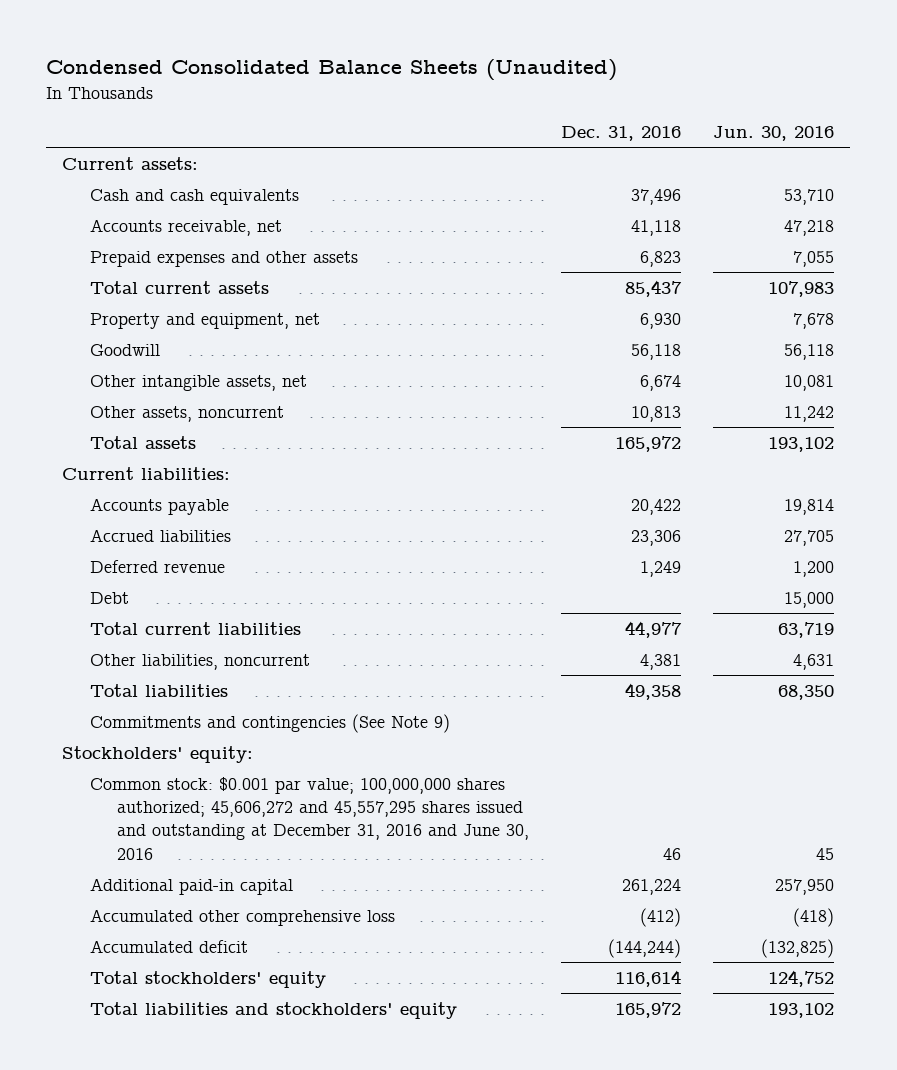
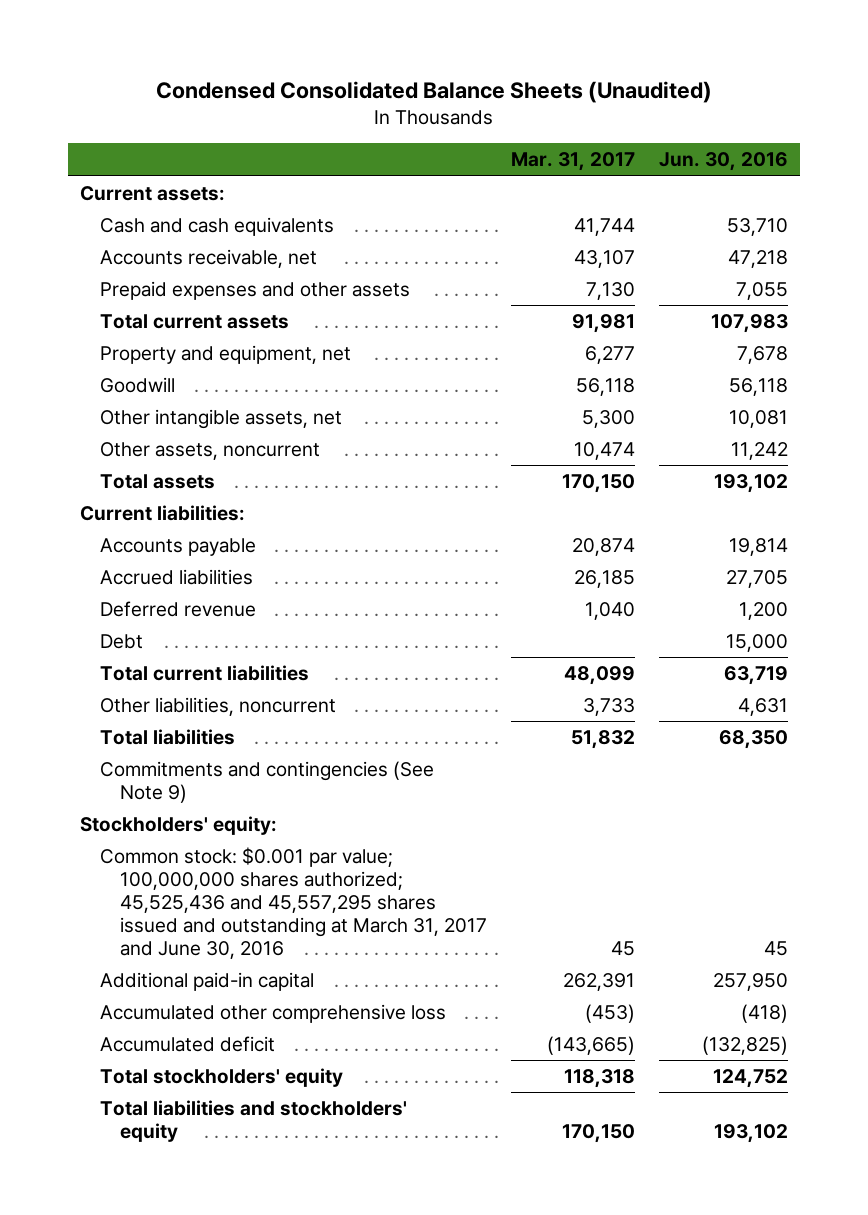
[561,126,682,142] Dec. 31, 2016 -> none
none -> [510,152,635,172] Mar. 31, 2017
[89,776,530,860] Common stock: $0.001 par value; 100,000,000 shares authorized; 45,606,272 and 45,557,295 shares issued and outstanding at December 31, 2016 and June 30, 2016 -> [99,847,487,959] Common stock: $0.001 par value; 100,000,000 shares authorized; 45,525,436 and 45,557,295 shares issued and outstanding at March 31, 2017 and June 30, 2016

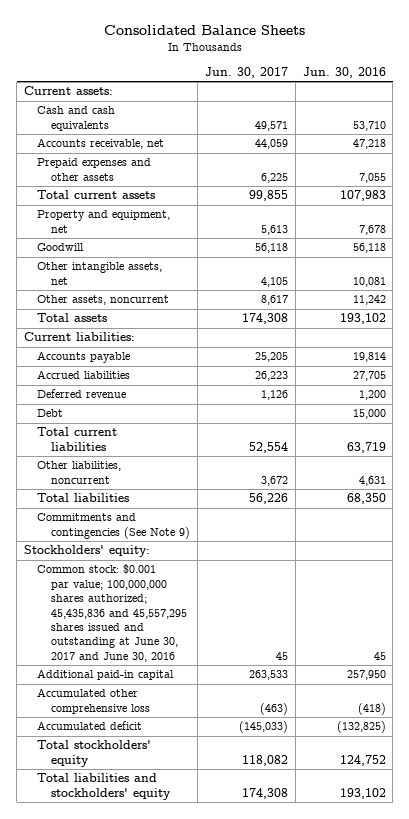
[155,80,712,103] Condensed Consolidated Balance Sheets (Unaudited) -> [103,24,305,35] Consolidated Balance Sheets
[510,152,635,172] Mar. 31, 2017 -> none
none -> [204,66,288,78] Jun. 30, 2017
[99,847,487,959] Common stock: $0.001 par value; 100,000,000 shares authorized; 45,525,436 and 45,557,295 shares issued and outstanding at March 31, 2017 and June 30, 2016 -> [37,564,188,662] Common stock: $0.001 par value; 100,000,000 shares authorized; 45,435,836 and 45,557,295 shares issued and outstanding at June 30, 2017 and June 30, 2016

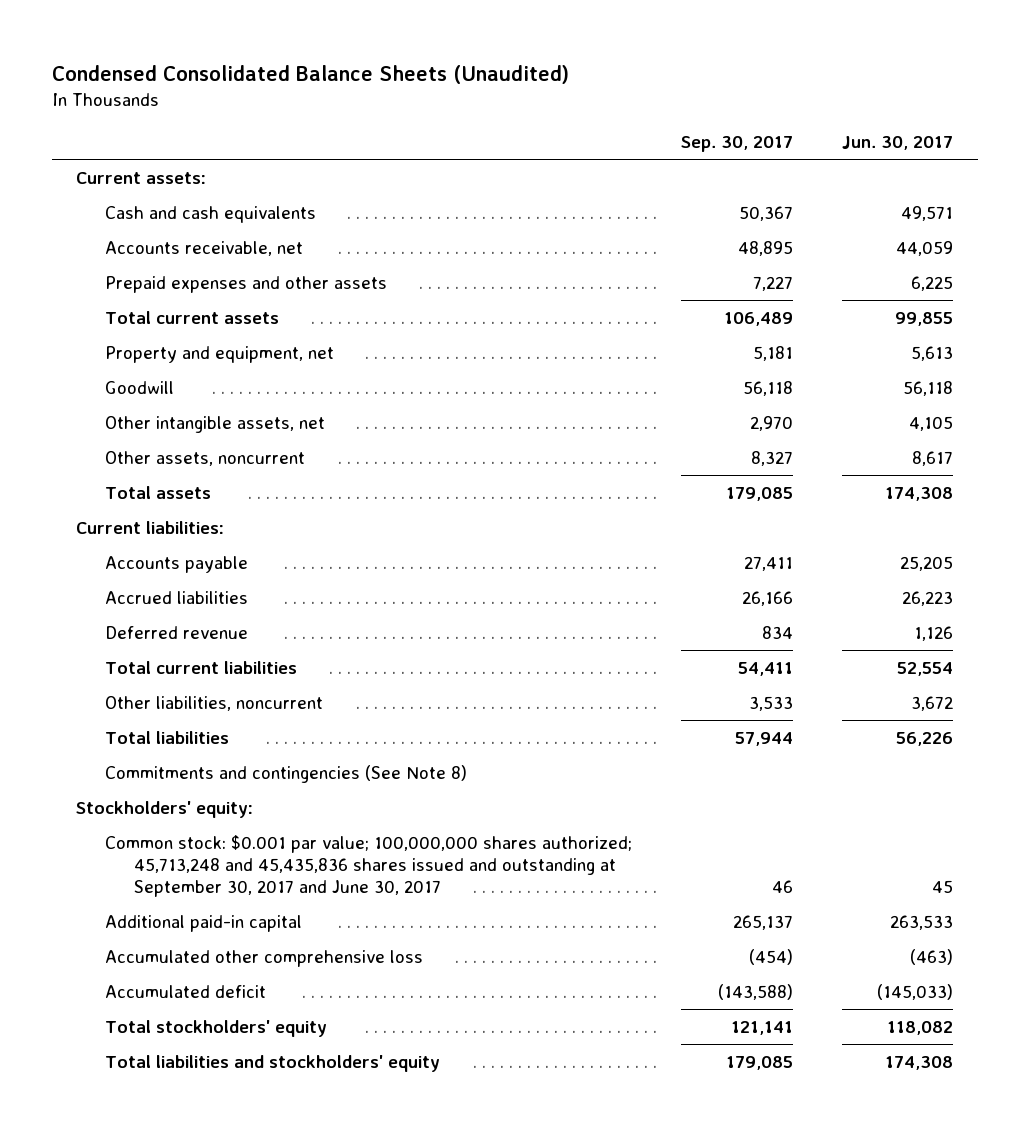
[103,24,305,35] Consolidated Balance Sheets -> [51,64,569,84] Condensed Consolidated Balance Sheets (Unaudited)
[302,66,386,78] Jun. 30, 2016 -> none
none -> [681,136,794,153] Sep. 30, 2017
[37,409,64,418] Debt -> none
[37,513,191,539] Commitments and contingencies (See Note 9) -> [105,764,468,783] Commitments and contingencies (See Note 8)
[37,564,188,662] Common stock: $0.001 par value; 100,000,000 shares authorized; 45,435,836 and 45,557,295 shares issued and outstanding at June 30, 2017 and June 30, 2016 -> [105,834,633,898] Common stock: $0.001 par value; 100,000,000 shares authorized; 45,713,248 and 45,435,836 shares issued and outstanding at September 30, 2017 and June 30, 2017

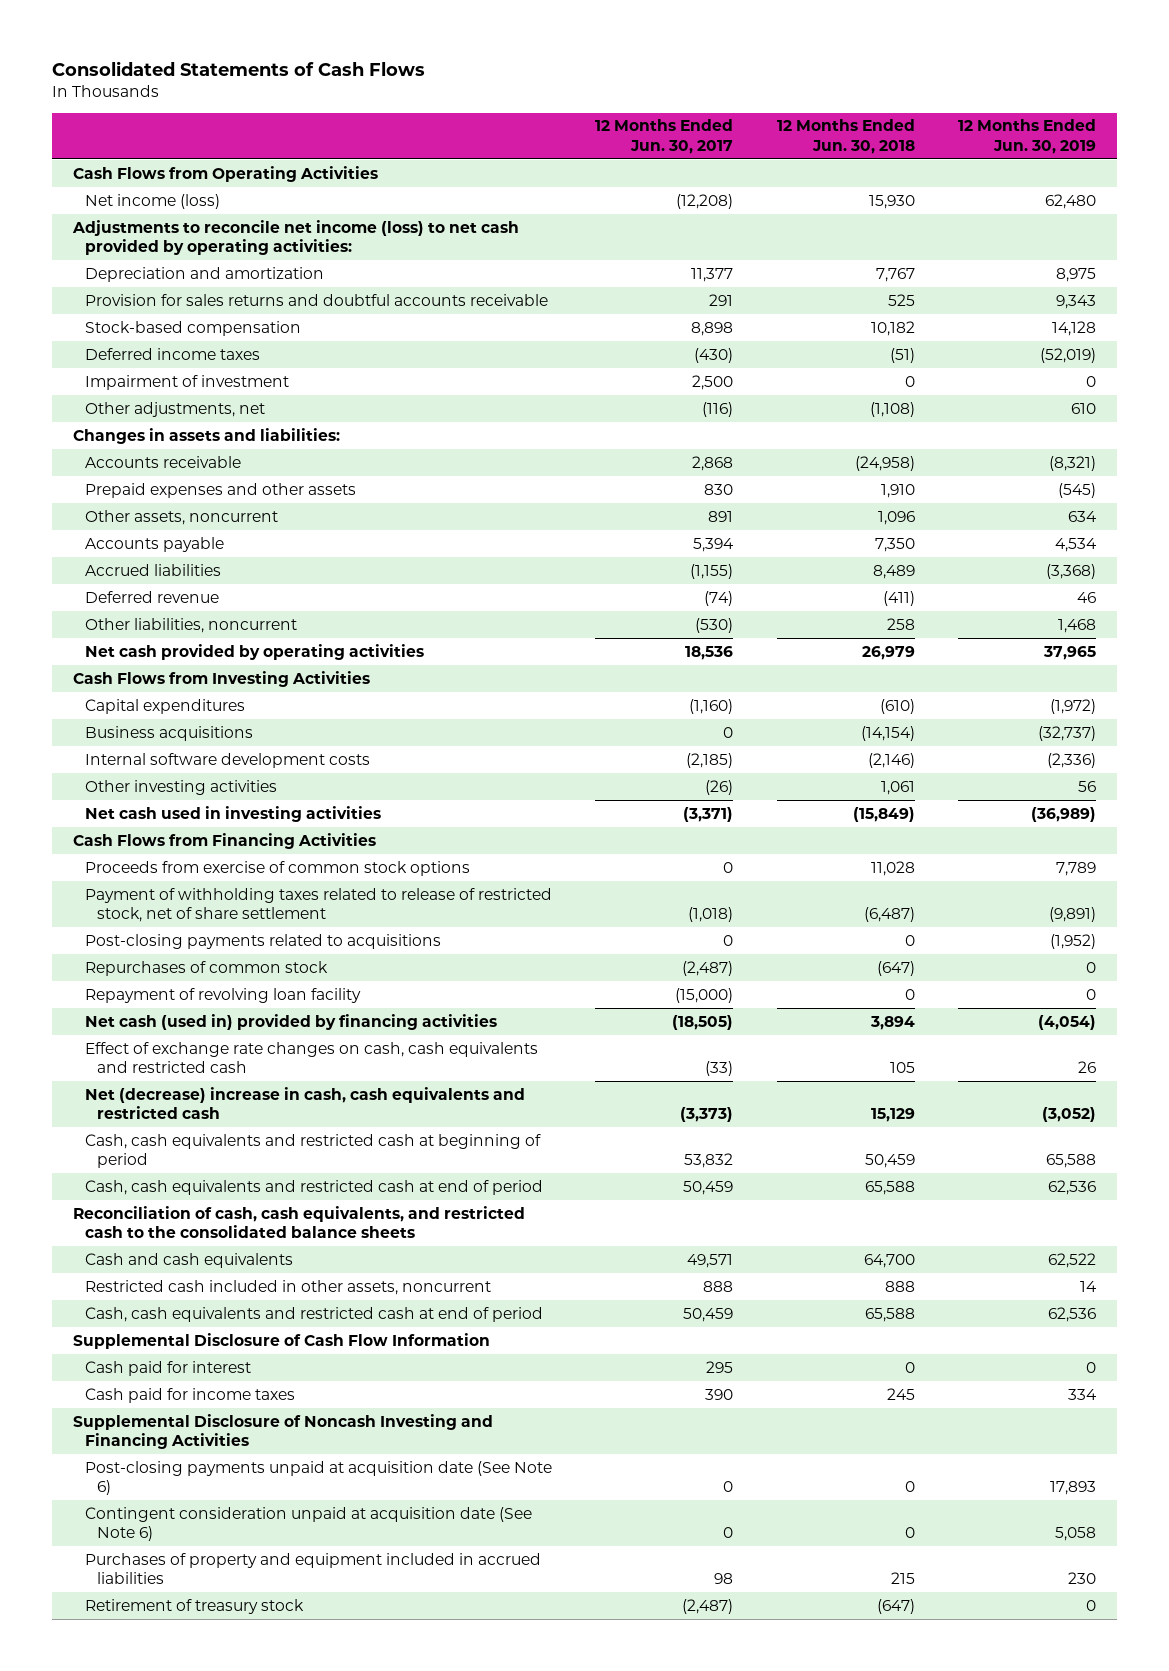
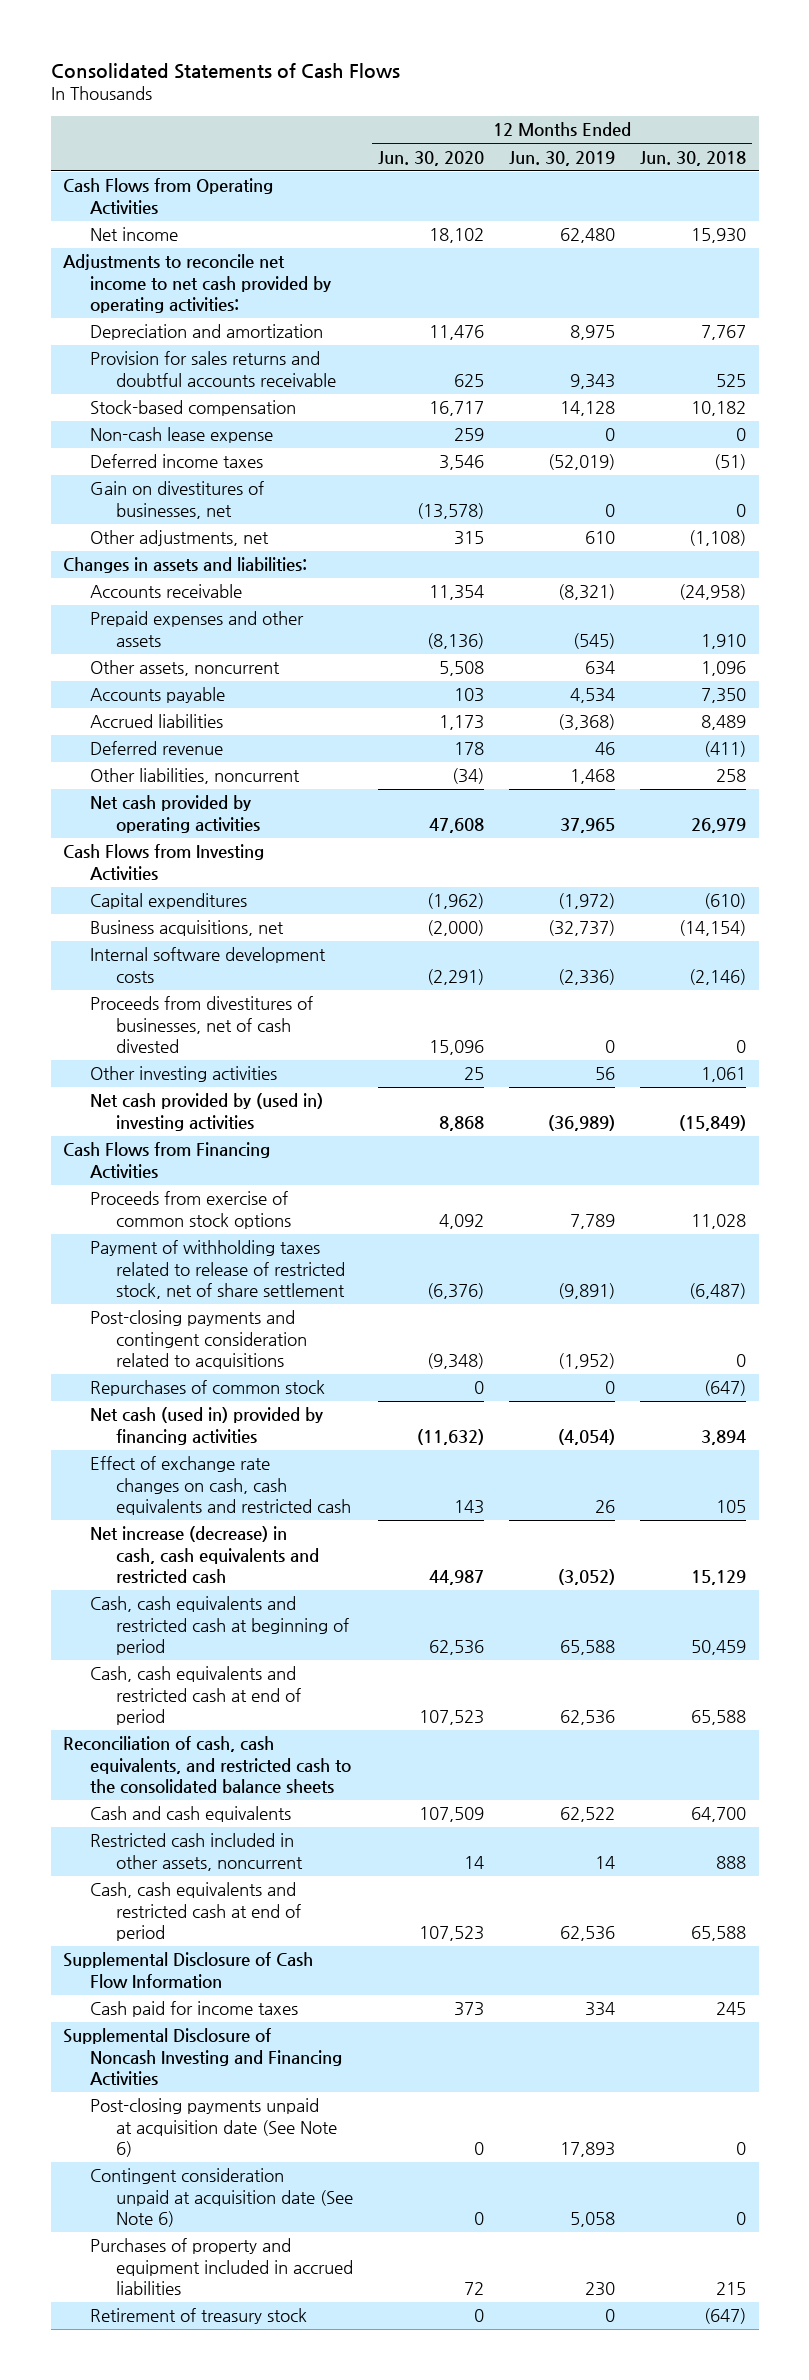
[595,119,734,154] 12 Months Ended Jun. 30, 2017 -> none
none -> [378,150,485,166] Jun. 30, 2020
[85,193,221,209] Net income (loss) -> [89,227,178,242] Net income
[72,219,520,256] Adjustments to reconcile net income (loss) to net cash provided by operating activities: -> [63,254,331,314] Adjustments to reconcile net income to net cash provided by operating activities:
none -> [89,427,273,444] Non-cash lease expense
[85,374,290,390] Impairment of investment -> none
none -> [89,481,264,519] Gain on divestitures of businesses, net
[85,725,254,741] Business acquisitions -> [89,920,284,937] Business acquisitions, net
none -> [89,996,313,1054] Proceeds from divestitures of businesses, net of cash divested
[85,805,382,822] Net cash used in investing activities -> [89,1093,323,1131] Net cash provided by (used in) investing activities
[85,933,442,949] Post-closing payments related to acquisitions -> [89,1310,308,1370] Post-closing payments and contingent consideration related to acquisitions
[85,987,362,1003] Repayment of revolving loan facility -> none
[85,1086,526,1120] Net (decrease) increase in cash, cash equivalents and restricted cash -> [89,1526,320,1585] Net increase (decrease) in cash, cash equivalents and restricted cash
[85,1360,252,1376] Cash paid for interest -> none

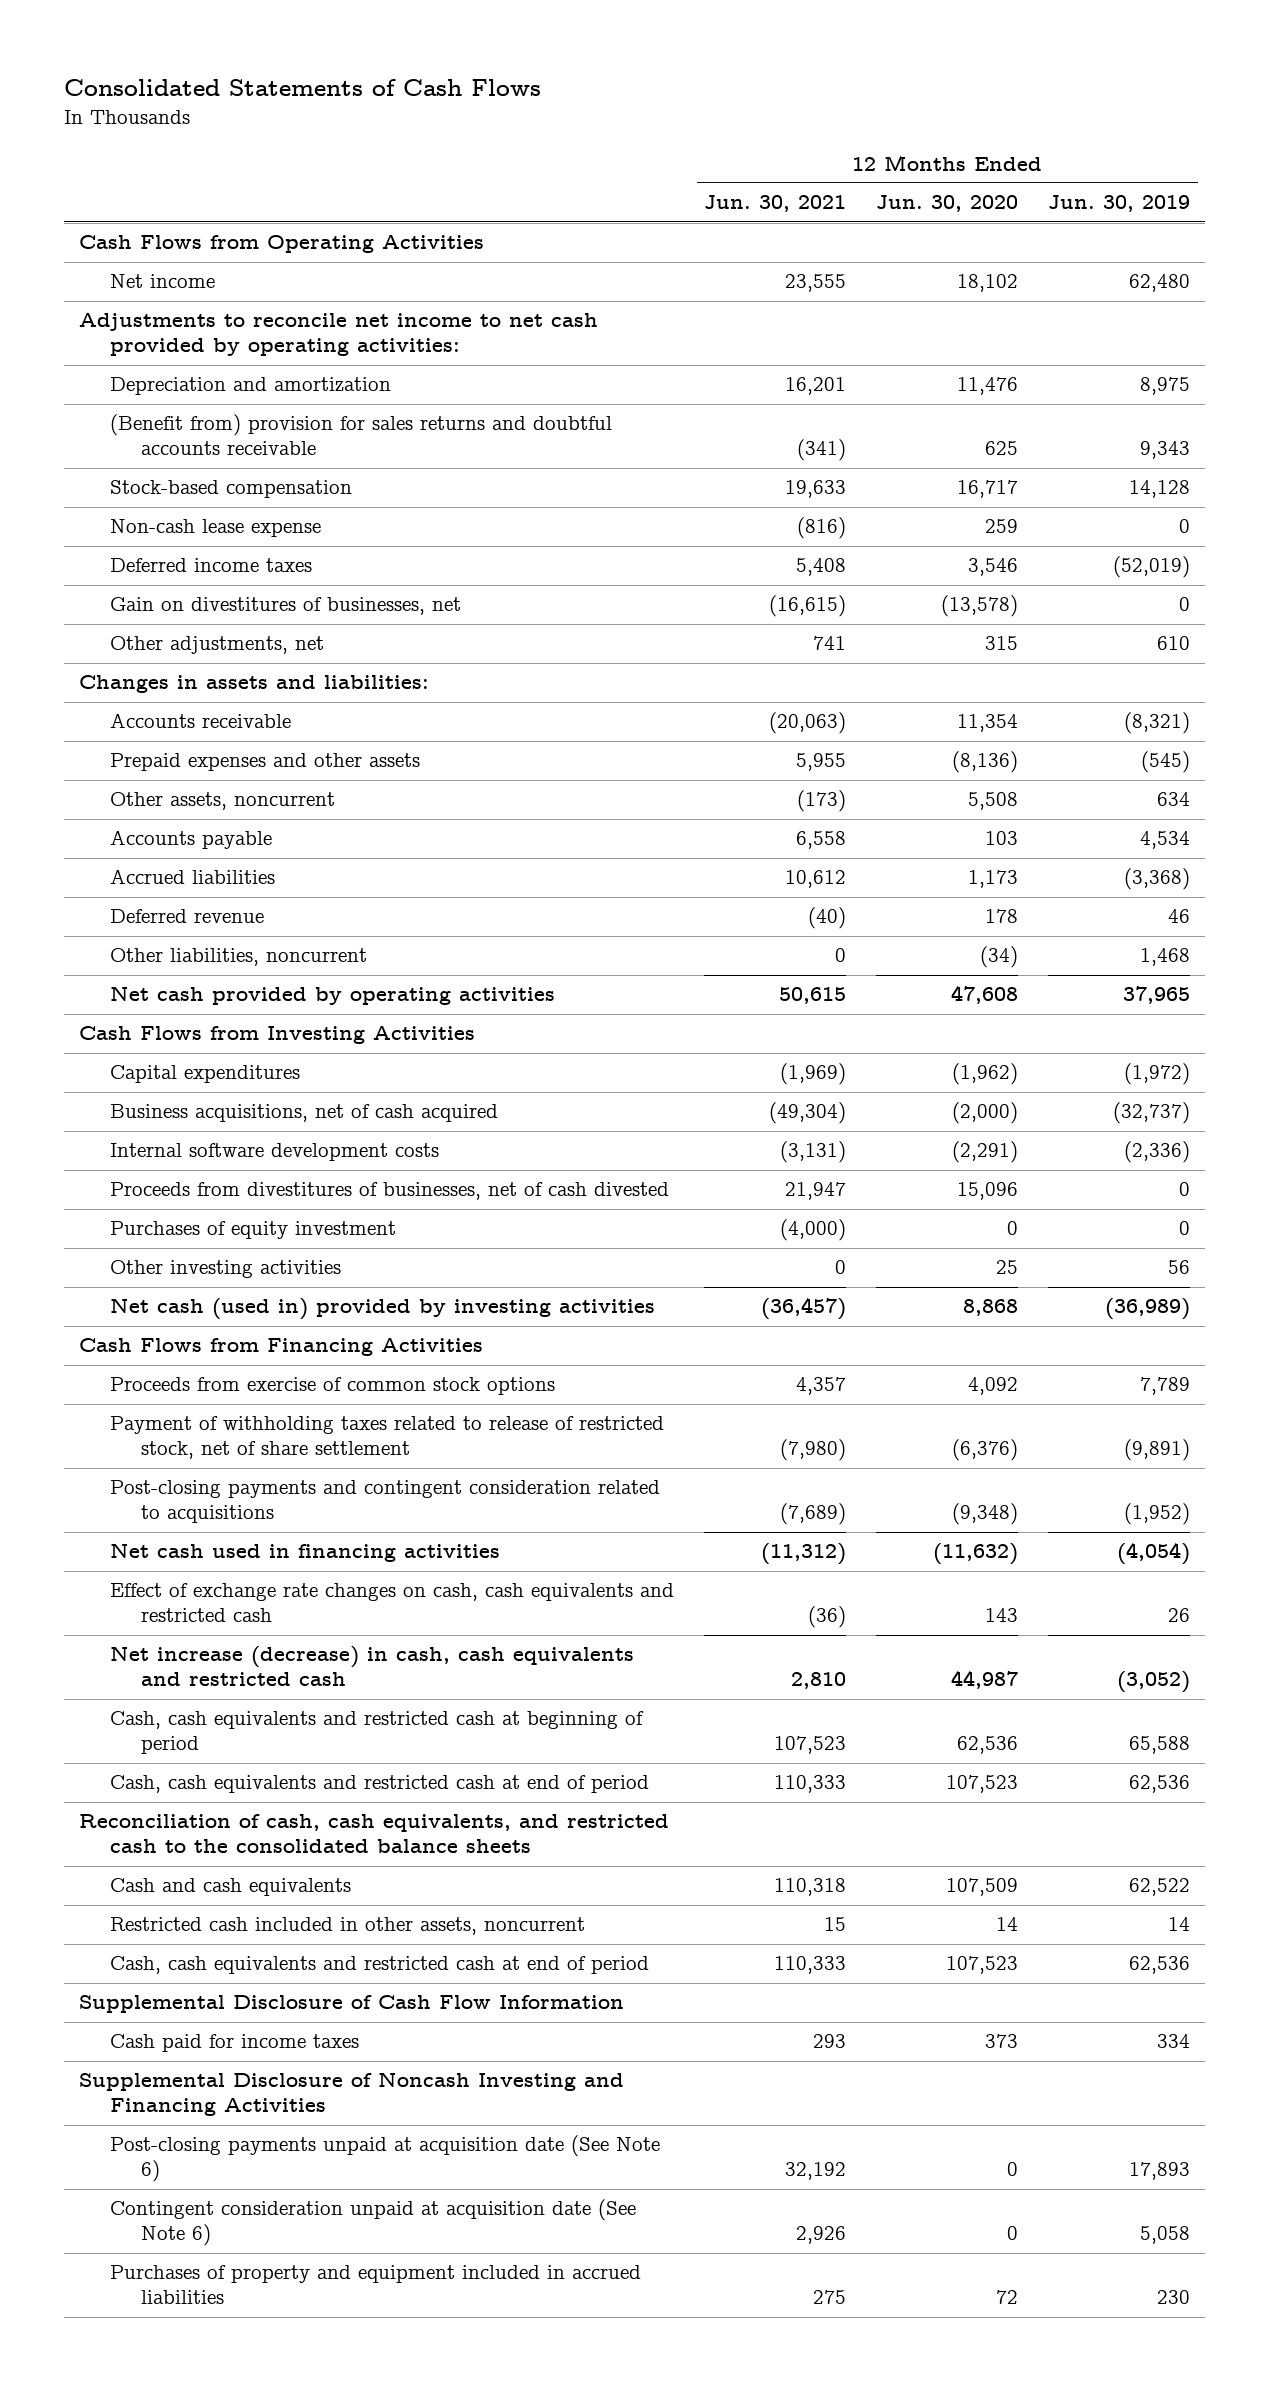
[640,150,747,166] Jun. 30, 2018 -> none
none -> [704,195,847,213] Jun. 30, 2021
[89,351,337,387] Provision for sales returns and doubtful accounts receivable -> [109,414,612,456] (Benefit from) provision for sales returns and doubtful accounts receivable
[89,920,284,937] Business acquisitions, net -> [109,1104,498,1123] Business acquisitions, net of cash acquired
none -> [109,1221,396,1240] Purchases of equity investment
[89,1093,323,1131] Net cash provided by (used in) investing activities -> [109,1298,655,1321] Net cash (used in) provided by investing activities
[89,1380,325,1397] Repurchases of common stock -> none
[89,1407,323,1445] Net cash (used in) provided by financing activities -> [109,1543,500,1563] Net cash used in financing activities
[89,2308,307,2325] Retirement of treasury stock -> none

